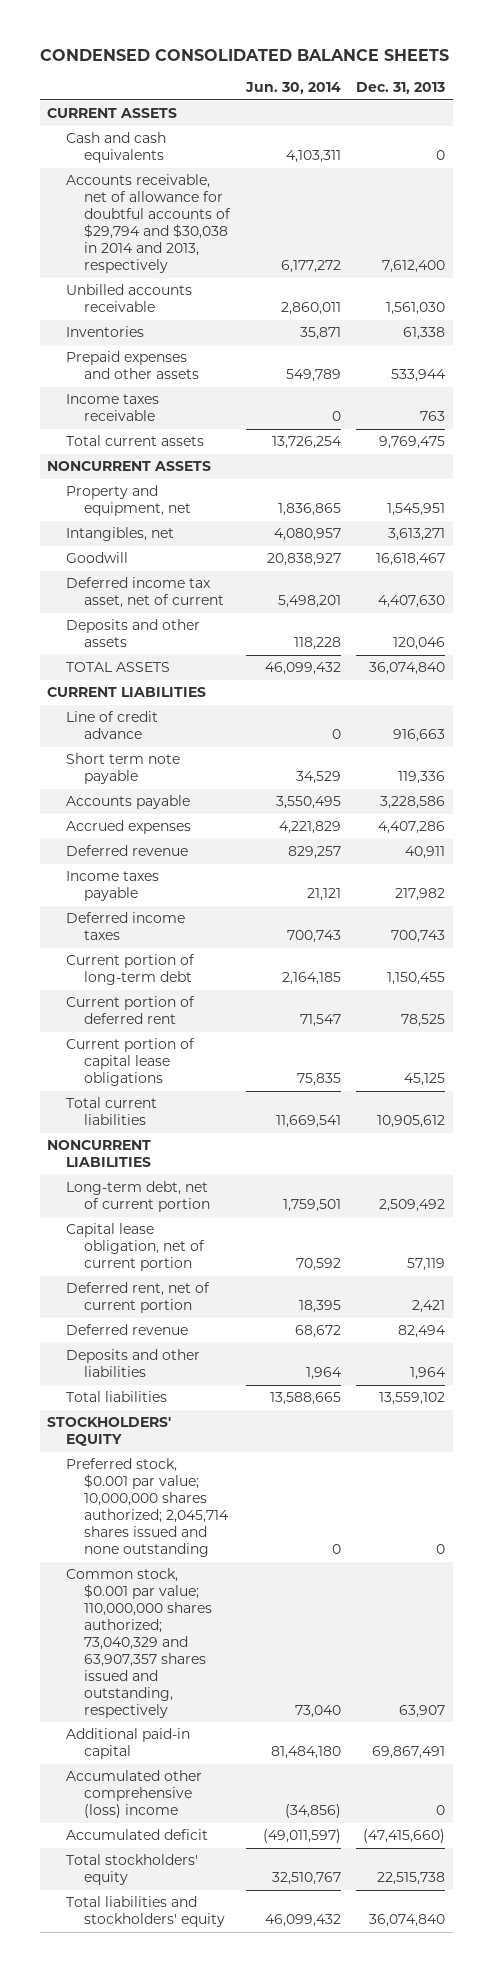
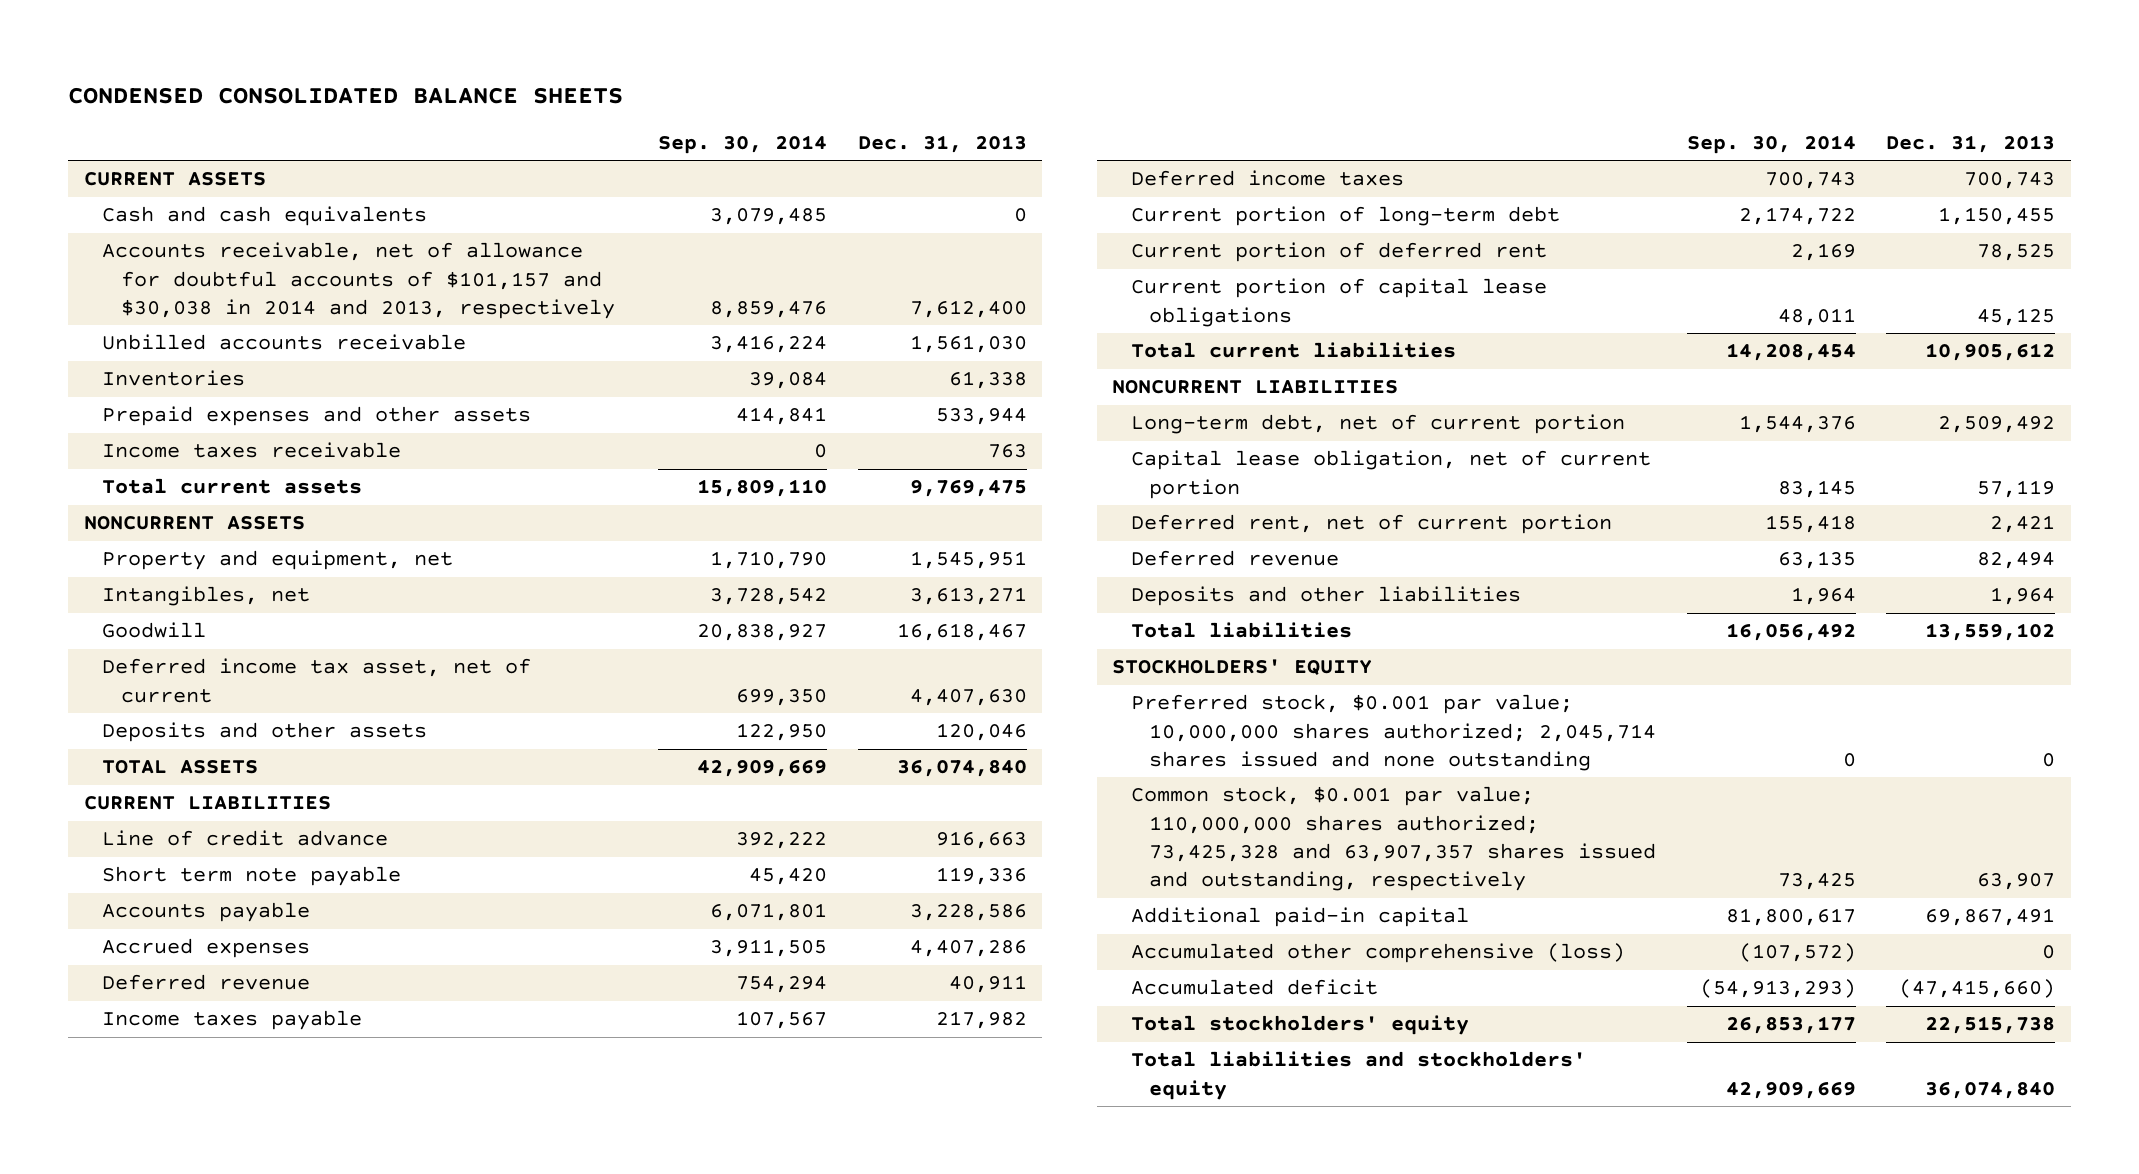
[244,82,341,95] Jun. 30, 2014 -> none
none -> [658,135,828,155] Sep. 30, 2014
[65,174,232,274] Accounts receivable, net of allowance for doubtful accounts of $29,794 and $30,038 in 2014 and 2013, respectively -> [102,242,615,320] Accounts receivable, net of allowance for doubtful accounts of $101,157 and $30,038 in 2014 and 2013, respectively
[65,1568,213,1718] Common stock, $0.001 par value; 110,000,000 shares authorized; 73,040,329 and 63,907,357 shares issued and outstanding, respectively -> [1130,786,1657,892] Common stock, $0.001 par value; 110,000,000 shares authorized; 73,425,328 and 63,907,357 shares issued and outstanding, respectively
[65,1770,202,1819] Accumulated other comprehensive (loss) income -> [1130,943,1625,964] Accumulated other comprehensive (loss)

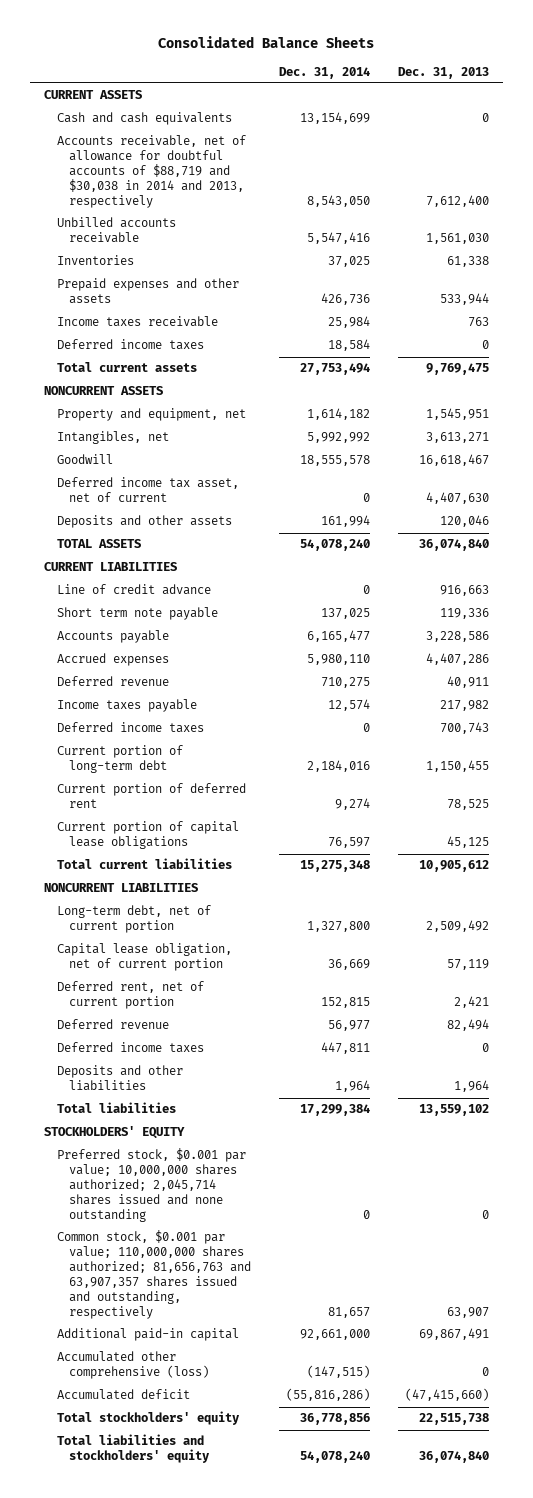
[68,86,624,104] CONDENSED CONSOLIDATED BALANCE SHEETS -> [158,36,375,49] Consolidated Balance Sheets
[658,135,828,155] Sep. 30, 2014 -> none
none -> [278,66,370,79] Dec. 31, 2014
[102,242,615,320] Accounts receivable, net of allowance for doubtful accounts of $101,157 and $30,038 in 2014 and 2013, respectively -> [56,135,246,209] Accounts receivable, net of allowance for doubtful accounts of $88,719 and $30,038 in 2014 and 2013, respectively
none -> [56,339,204,351] Deferred income taxes
none -> [56,1042,204,1054] Deferred income taxes
[1130,786,1657,892] Common stock, $0.001 par value; 110,000,000 shares authorized; 73,425,328 and 63,907,357 shares issued and outstanding, respectively -> [56,1230,251,1320] Common stock, $0.001 par value; 110,000,000 shares authorized; 81,656,763 and 63,907,357 shares issued and outstanding, respectively

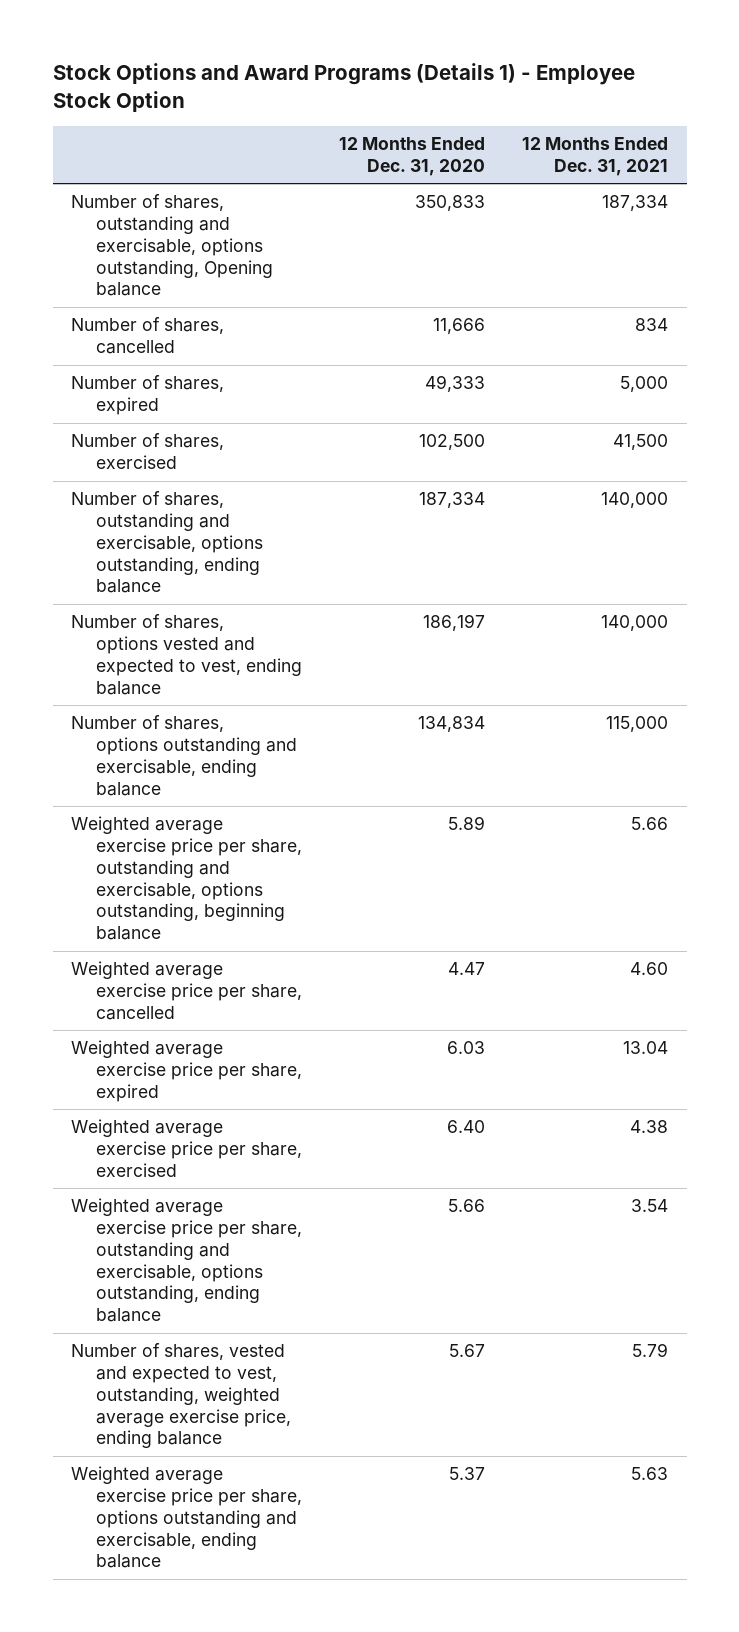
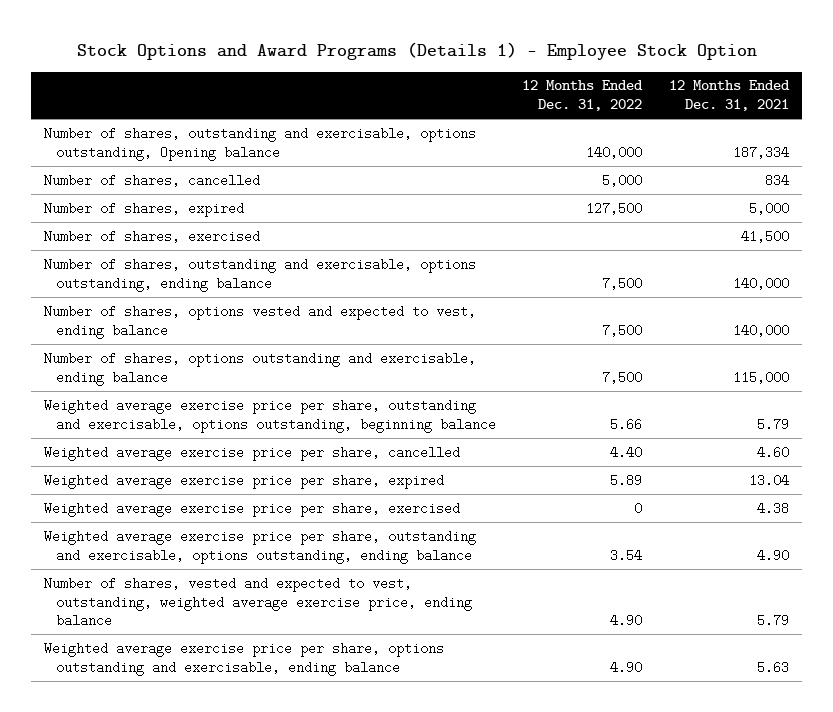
[339,137,486,176] 12 Months Ended Dec. 31, 2020 -> none
none -> [522,80,644,112] 12 Months Ended Dec. 31, 2022
[631,817,669,831] 5.66 -> [756,417,789,431] 5.79
[631,1199,669,1213] 3.54 -> [756,548,789,562] 4.90

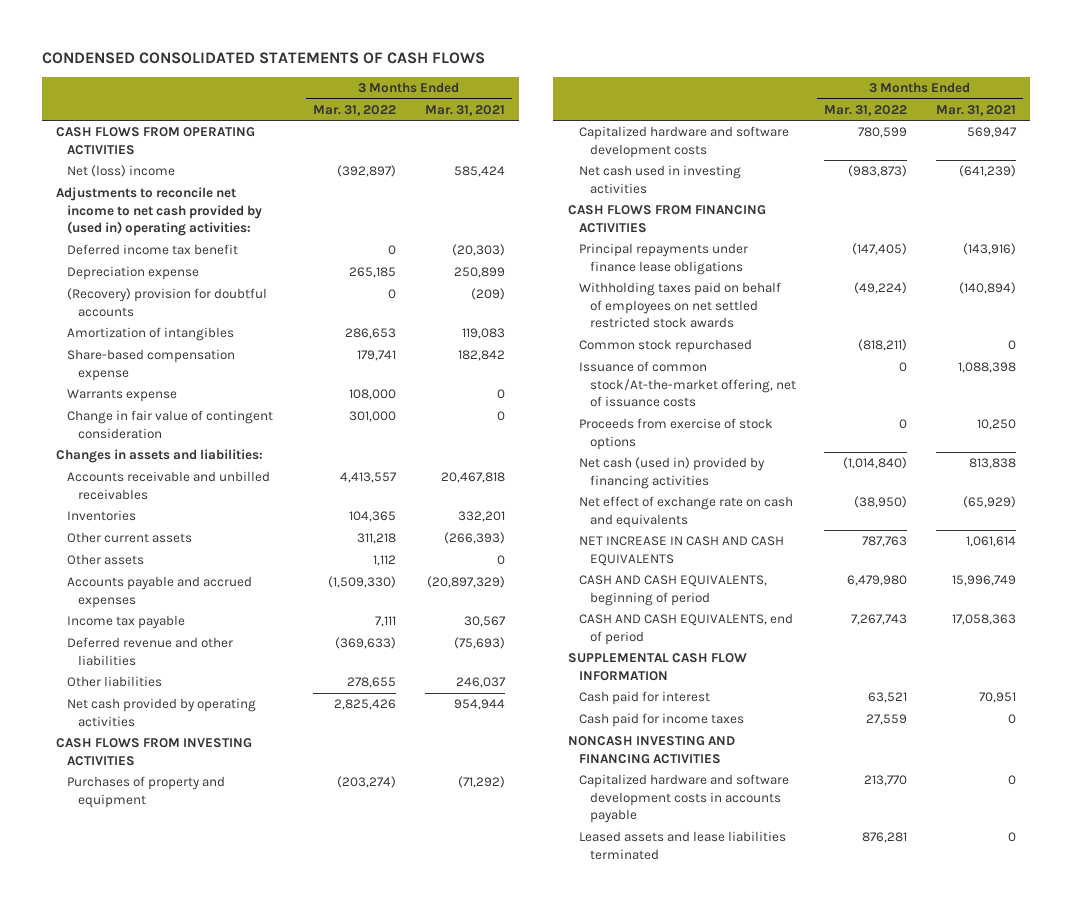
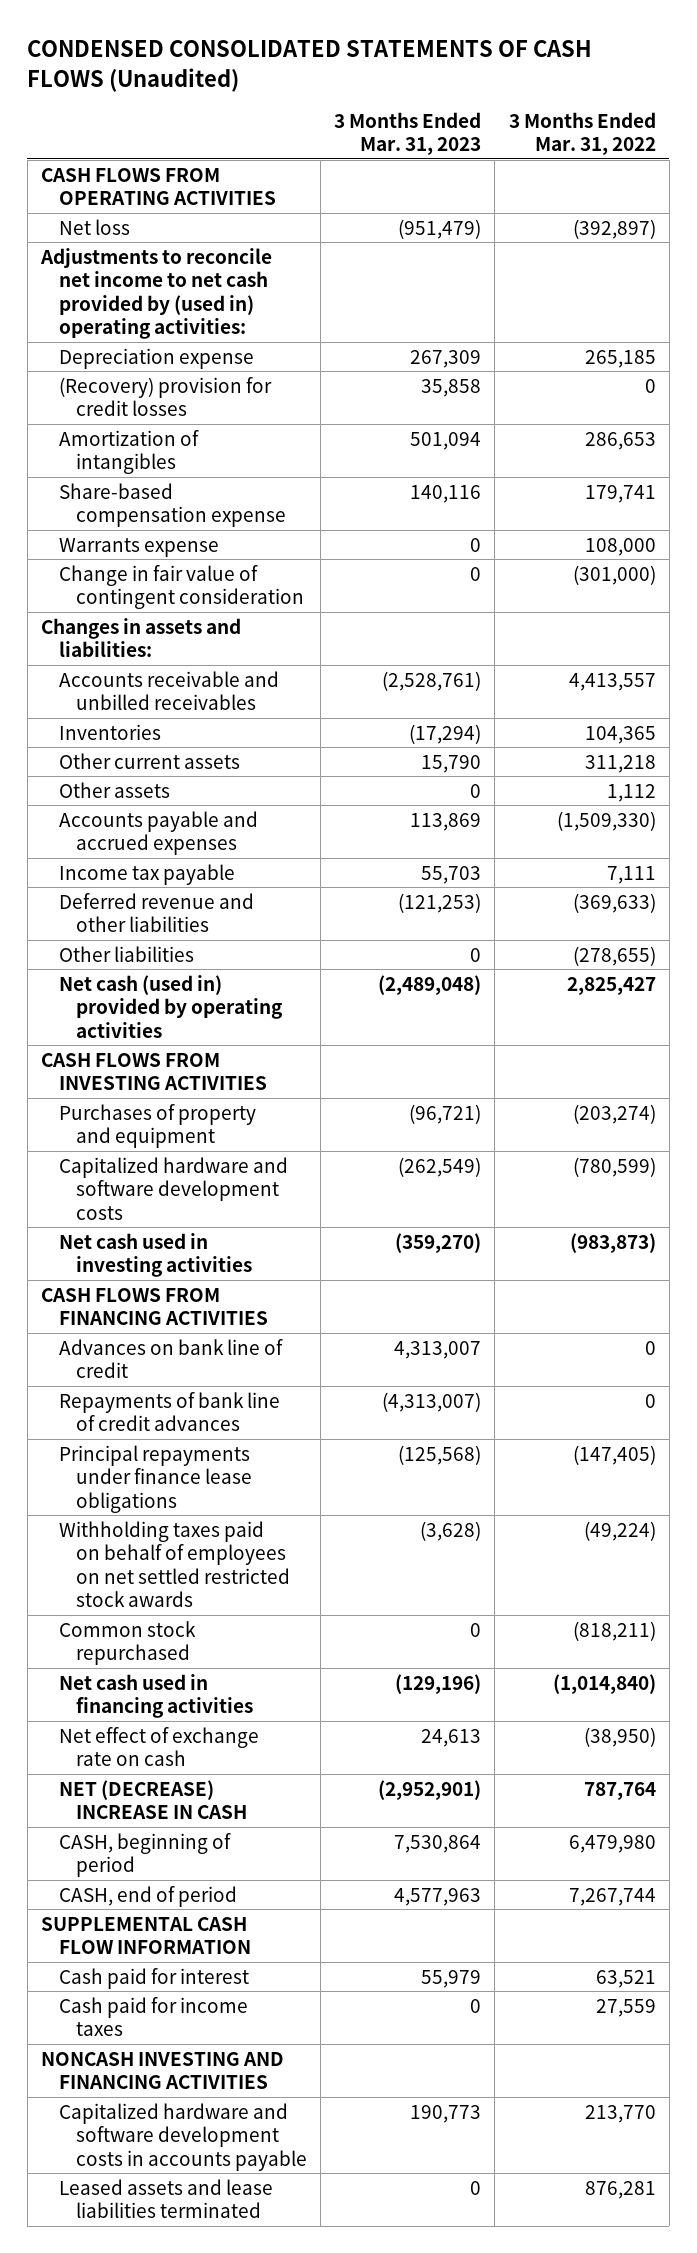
[41,52,485,65] CONDENSED CONSOLIDATED STATEMENTS OF CASH FLOWS -> [27,40,593,92] CONDENSED CONSOLIDATED STATEMENTS OF CASH FLOWS (Unaudited)
[424,104,505,116] Mar. 31, 2021 -> none
none -> [334,111,482,156] 3 Months Ended Mar. 31, 2023
[67,165,176,178] Net (loss) income -> [58,218,130,235] Net loss
[67,244,239,256] Deferred income tax benefit -> none
[67,288,268,317] (Recovery) provision for doubtful accounts -> [58,376,272,417] (Recovery) provision for credit losses
[348,411,396,423] 301,000 -> [572,564,656,585] (301,000)
[346,677,396,689] 278,655 -> [572,945,656,966] (278,655)
[67,698,257,727] Net cash provided by operating activities -> [58,974,284,1038] Net cash (used in) provided by operating activities
[333,699,396,711] 2,825,426 -> [566,976,656,995] 2,825,427
[858,127,908,139] 780,599 -> [572,1156,656,1177] (780,599)
none -> [58,1338,283,1379] Advances on bank line of credit
none -> [58,1391,280,1432] Repayments of bank line of credit advances
[578,361,796,407] Issuance of common stock/At-the-market offering, net of issuance costs -> none
[578,418,773,450] Proceeds from exercise of stock options -> none
[578,457,765,489] Net cash (used in) provided by financing activities -> [58,1673,254,1719] Net cash used in financing activities
[578,496,793,528] Net effect of exchange rate on cash and equivalents -> [58,1726,259,1767] Net effect of exchange rate on cash
[578,536,784,566] NET INCREASE IN CASH AND CASH EQUIVALENTS -> [58,1779,248,1820] NET (DECREASE) INCREASE IN CASH
[862,536,908,548] 787,763 -> [583,1781,656,1800] 787,764
[578,575,767,606] CASH AND CASH EQUIVALENTS, beginning of period -> [58,1832,231,1878] CASH, beginning of period
[578,613,793,645] CASH AND CASH EQUIVALENTS, end of period -> [58,1885,237,1907] CASH, end of period
[851,614,908,626] 7,267,743 -> [568,1887,656,1906] 7,267,744

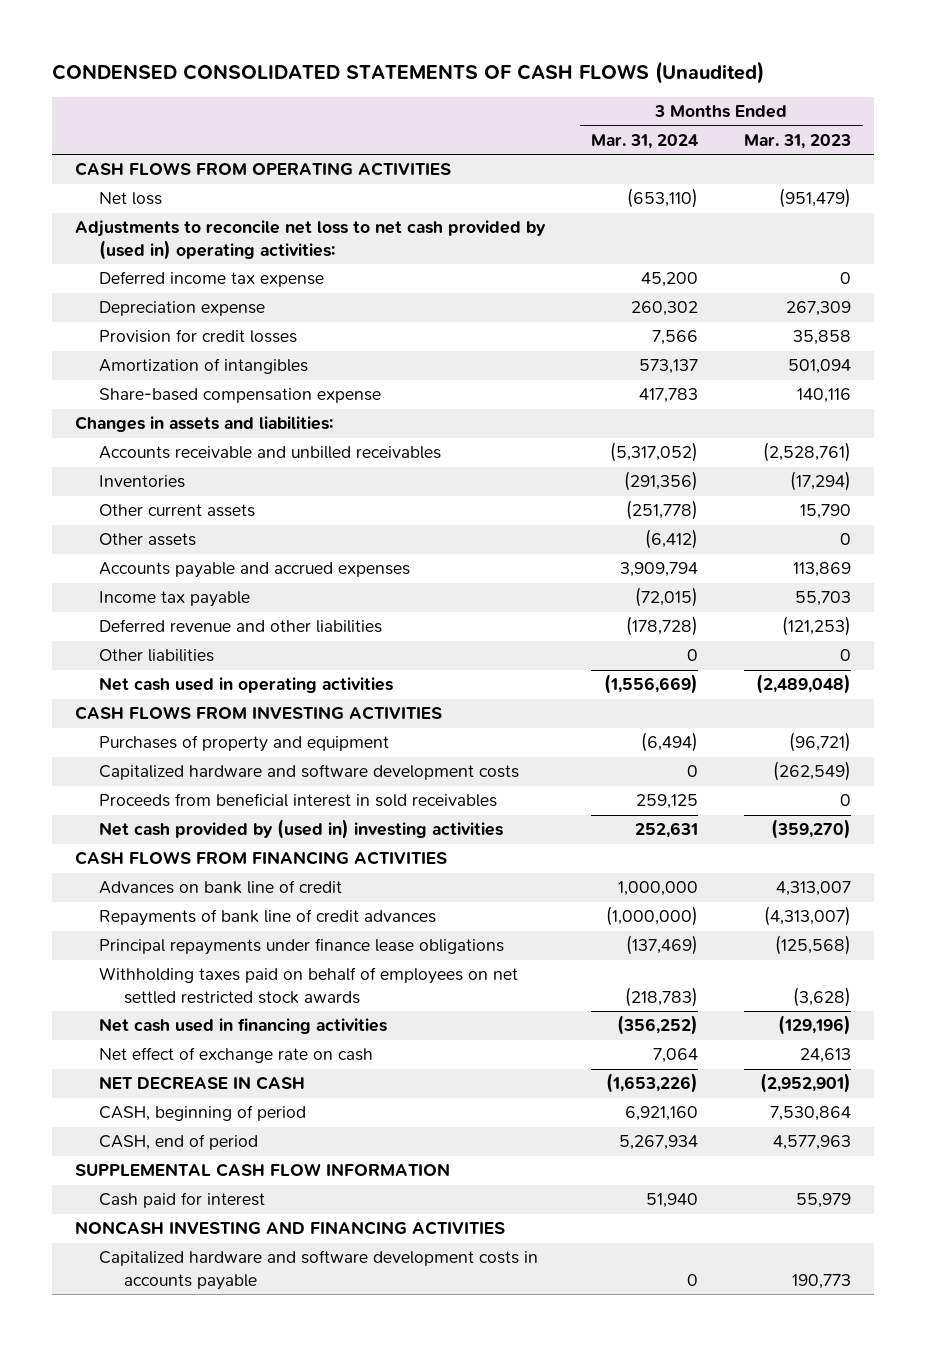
[508,111,656,156] 3 Months Ended Mar. 31, 2022 -> none
none -> [591,133,699,149] Mar. 31, 2024
[40,247,273,339] Adjustments to reconcile net income to net cash provided by (used in) operating activities: -> [75,220,547,261] Adjustments to reconcile net loss to net cash provided by (used in) operating activities:
none -> [99,271,325,288] Deferred income tax expense
[58,376,272,417] (Recovery) provision for credit losses -> [99,329,298,344] Provision for credit losses
[58,537,219,557] Warrants expense -> none
[58,564,305,610] Change in fair value of contingent consideration -> none
[58,974,284,1038] Net cash (used in) provided by operating activities -> [99,677,394,694] Net cash used in operating activities
none -> [99,793,498,808] Proceeds from beneficial interest in sold receivables
[58,1232,253,1278] Net cash used in investing activities -> [99,819,504,840] Net cash provided by (used in) investing activities
[58,1620,196,1666] Common stock repurchased -> none
[58,1779,248,1820] NET (DECREASE) INCREASE IN CASH -> [99,1076,306,1091] NET DECREASE IN CASH
[58,1996,248,2037] Cash paid for income taxes -> none
[58,2178,273,2219] Leased assets and lease liabilities terminated -> none

